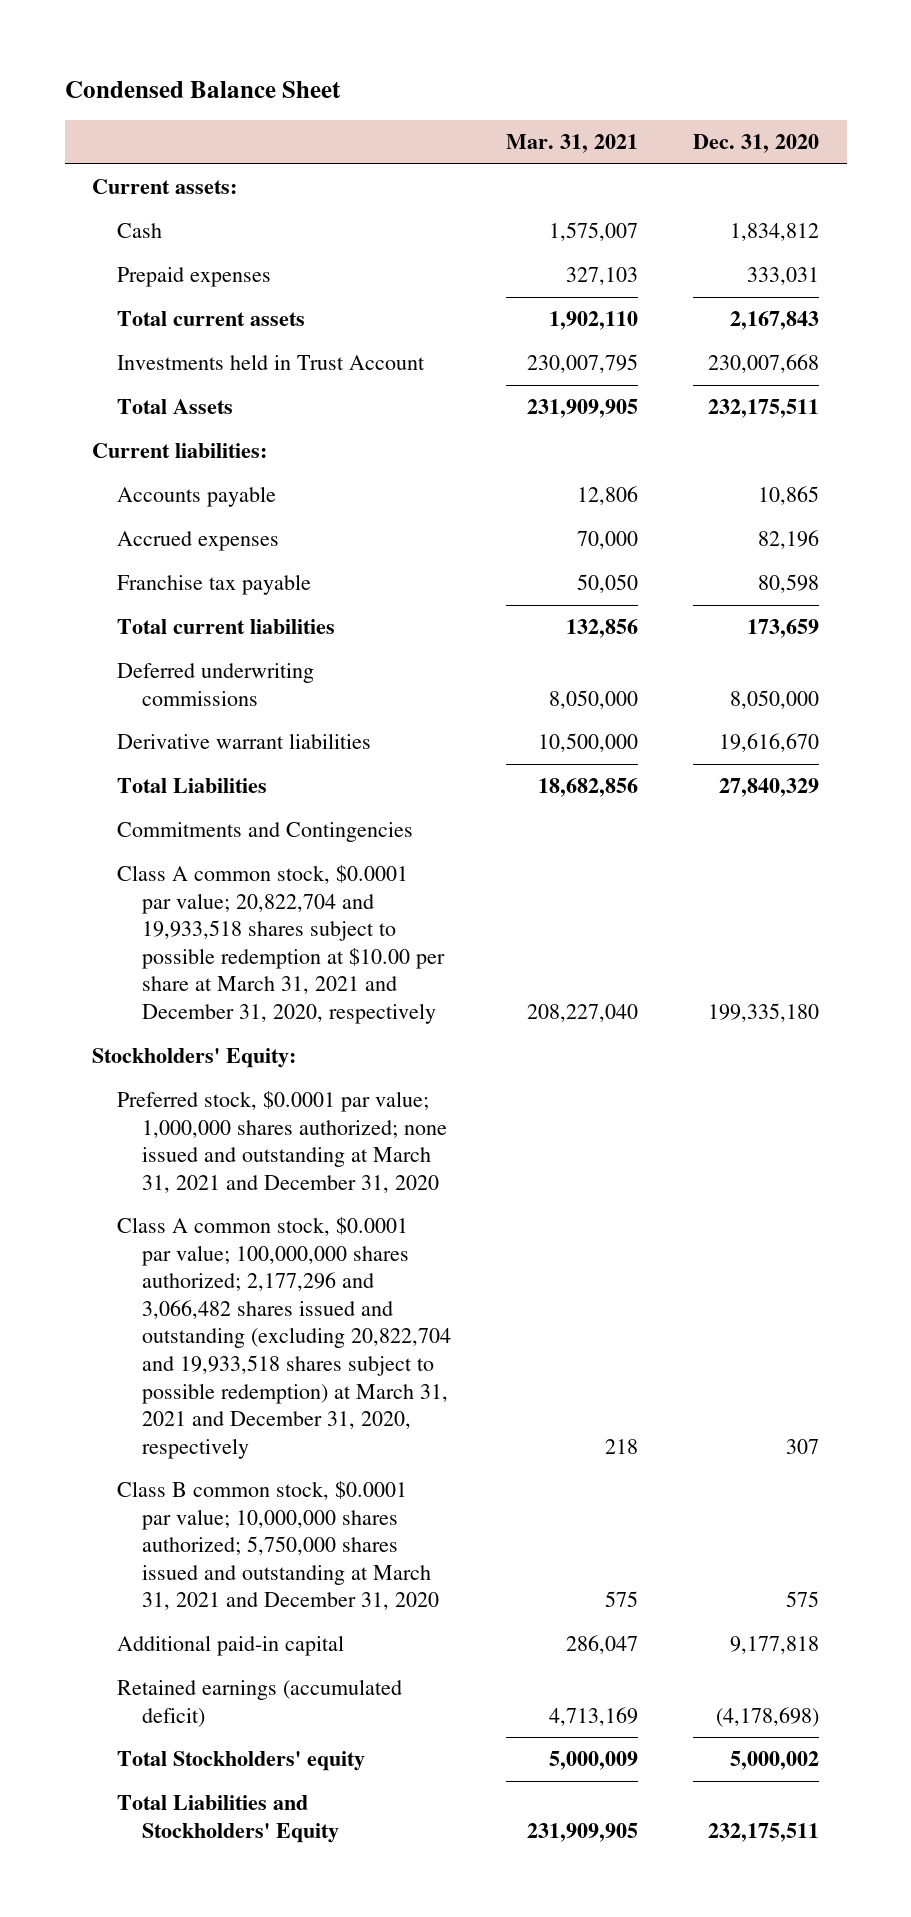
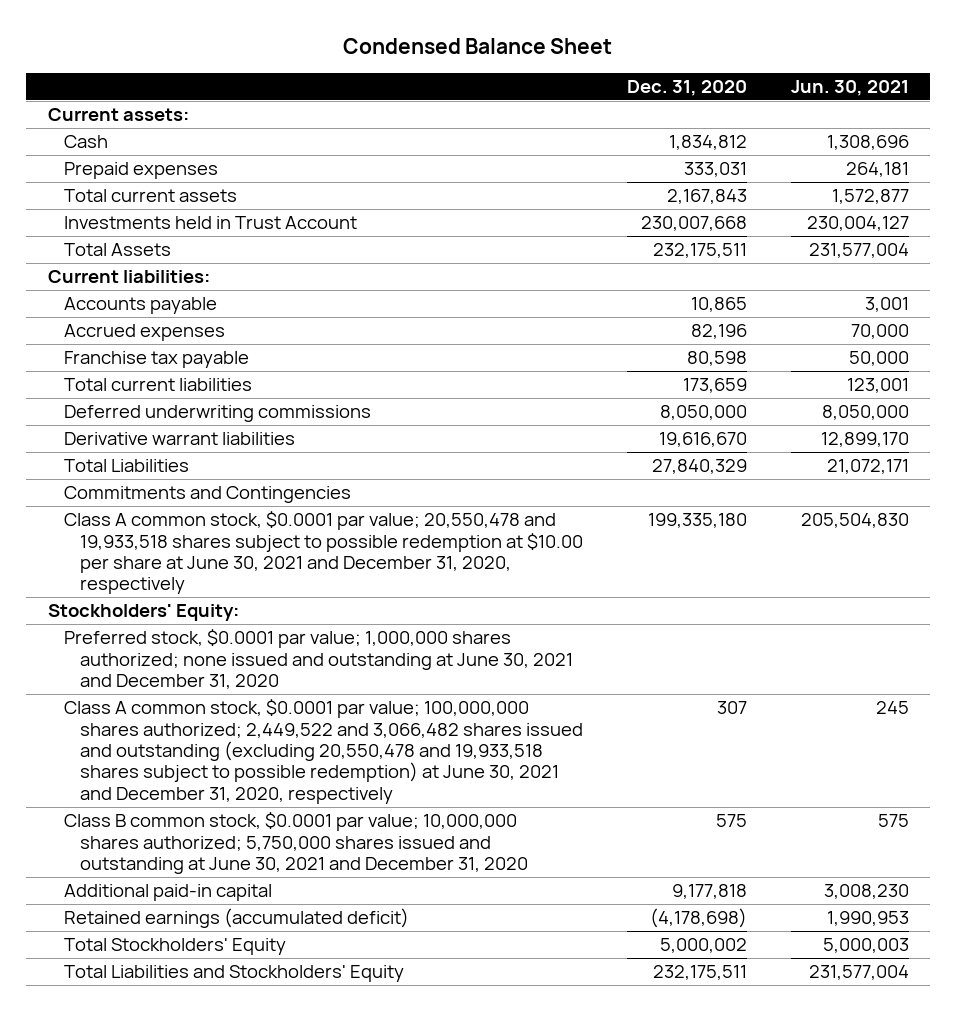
[506,134,639,154] Mar. 31, 2021 -> none
none -> [790,79,909,96] Jun. 30, 2021
[117,865,446,1024] Class A common stock, $0.0001 par value; 20,822,704 and 19,933,518 shares subject to possible redemption at $10.00 per share at March 31, 2021 and December 31, 2020, respectively -> [63,511,584,595] Class A common stock, $0.0001 par value; 20,550,478 and 19,933,518 shares subject to possible redemption at $10.00 per share at June 30, 2021 and December 31, 2020, respectively
[117,1091,448,1193] Preferred stock, $0.0001 par value; 1,000,000 shares authorized; none issued and outstanding at March 31, 2021 and December 31, 2020 -> [63,629,574,690] Preferred stock, $0.0001 par value; 1,000,000 shares authorized; none issued and outstanding at June 30, 2021 and December 31, 2020
[117,1217,452,1459] Class A common stock, $0.0001 par value; 100,000,000 shares authorized; 2,177,296 and 3,066,482 shares issued and outstanding (excluding 20,822,704 and 19,933,518 shares subject to possible redemption) at March 31, 2021 and December 31, 2020, respectively -> [63,699,584,804] Class A common stock, $0.0001 par value; 100,000,000 shares authorized; 2,449,522 and 3,066,482 shares issued and outstanding (excluding 20,550,478 and 19,933,518 shares subject to possible redemption) at June 30, 2021 and December 31, 2020, respectively
[117,1481,440,1611] Class B common stock, $0.0001 par value; 10,000,000 shares authorized; 5,750,000 shares issued and outstanding at March 31, 2021 and December 31, 2020 -> [63,812,529,875] Class B common stock, $0.0001 par value; 10,000,000 shares authorized; 5,750,000 shares issued and outstanding at June 30, 2021 and December 31, 2020
[117,1751,366,1772] Total Stockholders' equity -> [63,938,286,956] Total Stockholders' Equity

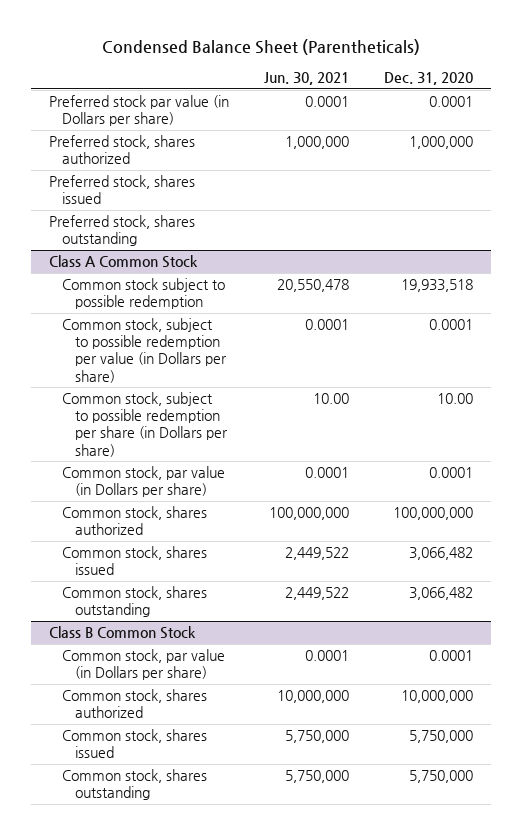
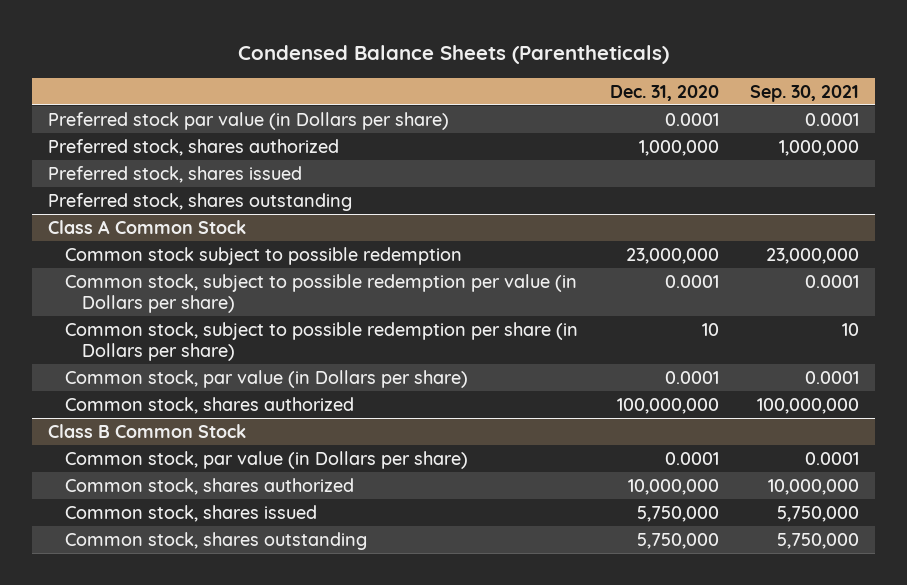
[101,39,420,56] Condensed Balance Sheet (Parentheticals) -> [237,45,669,65] Condensed Balance Sheets (Parentheticals)
[263,71,349,85] Jun. 30, 2021 -> none
none -> [750,84,860,102] Sep. 30, 2021
[401,279,474,293] 19,933,518 -> [625,247,719,264] 23,000,000
[437,393,474,405] 10.00 -> [701,322,719,336] 10
[61,546,207,576] Common stock, shares issued -> none
[61,586,207,618] Common stock, shares outstanding -> none

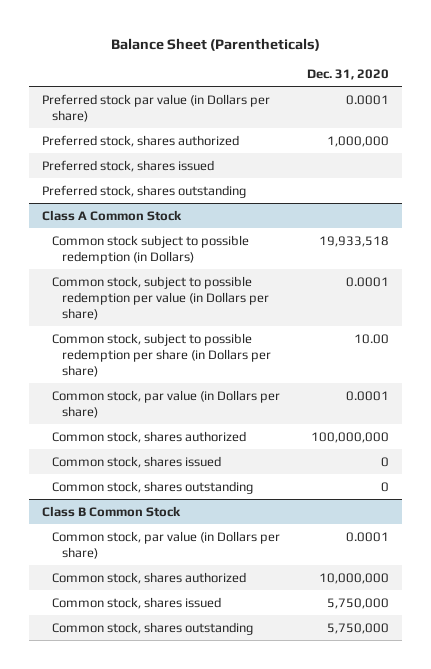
[237,45,669,65] Condensed Balance Sheets (Parentheticals) -> [110,37,320,51] Balance Sheet (Parentheticals)
[750,84,860,102] Sep. 30, 2021 -> none
[65,246,463,265] Common stock subject to possible redemption -> [52,234,250,264] Common stock subject to possible redemption (in Dollars)
[625,247,719,264] 23,000,000 -> [318,235,389,247] 19,933,518
[701,322,719,336] 10 -> [353,333,389,344] 10.00
none -> [52,455,222,468] Common stock, shares issued
none -> [52,480,254,494] Common stock, shares outstanding

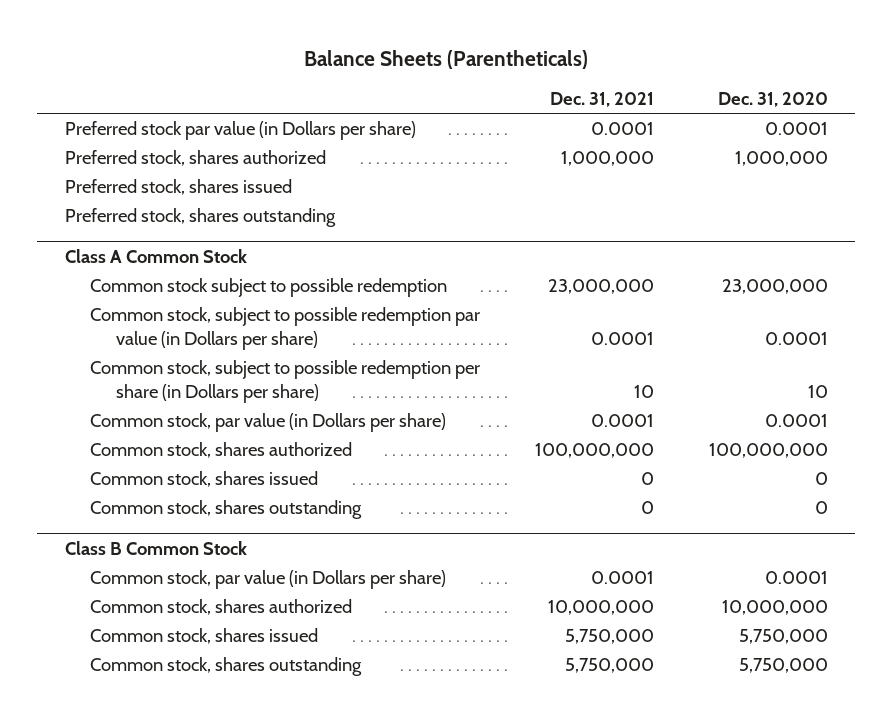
[110,37,320,51] Balance Sheet (Parentheticals) -> [304,49,589,69] Balance Sheets (Parentheticals)
none -> [550,92,655,108] Dec. 31, 2021
[52,234,250,264] Common stock subject to possible redemption (in Dollars) -> [90,277,448,297] Common stock subject to possible redemption
[318,235,389,247] 19,933,518 -> [721,278,828,294] 23,000,000
[52,275,270,320] Common stock, subject to possible redemption per value (in Dollars per share) -> [90,306,481,350] Common stock, subject to possible redemption par value (in Dollars per share)
[353,333,389,344] 10.00 -> [807,384,828,398] 10

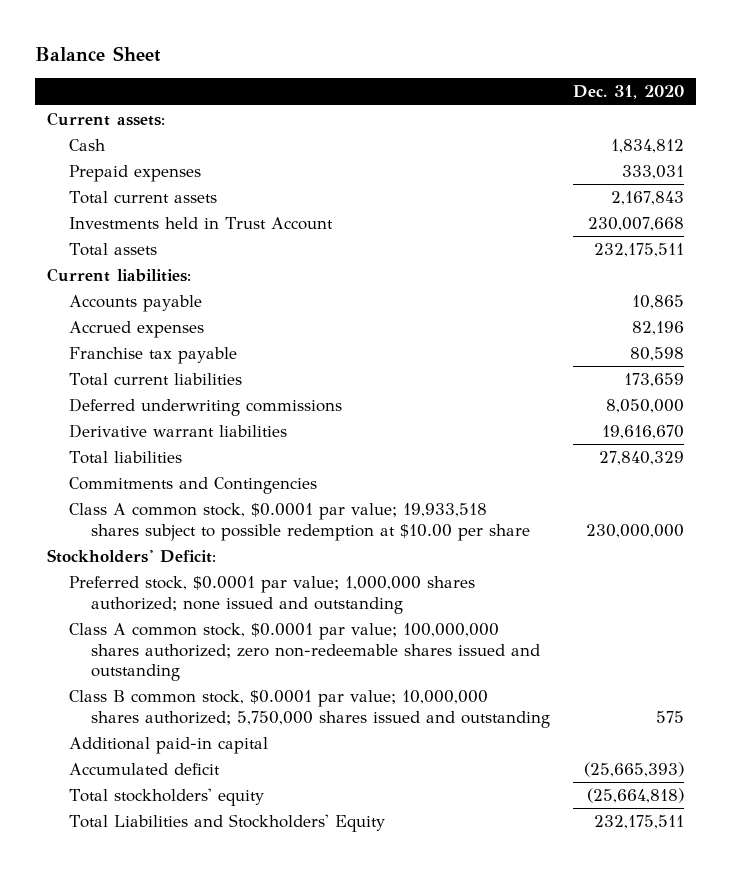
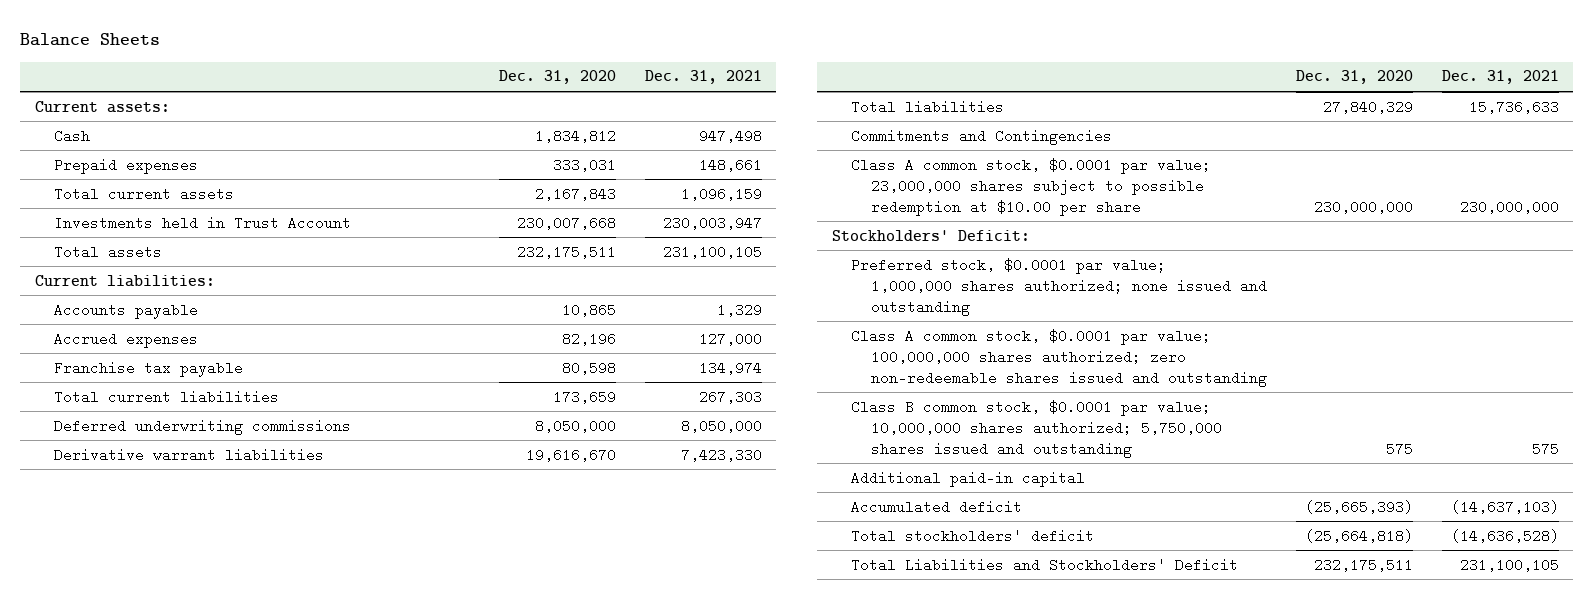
[35,46,162,63] Balance Sheet -> [20,33,161,47] Balance Sheets
none -> [644,70,762,85] Dec. 31, 2021
[69,503,531,541] Class A common stock, $0.0001 par value; 19,933,518 shares subject to possible redemption at $10.00 per share -> [851,157,1212,216] Class A common stock, $0.0001 par value; 23,000,000 shares subject to possible redemption at $10.00 per share
[69,788,265,807] Total stockholders' equity -> [851,528,1095,543] Total stockholders' deficit
[69,814,386,833] Total Liabilities and Stockholders' Equity -> [851,557,1239,572] Total Liabilities and Stockholders' Deficit

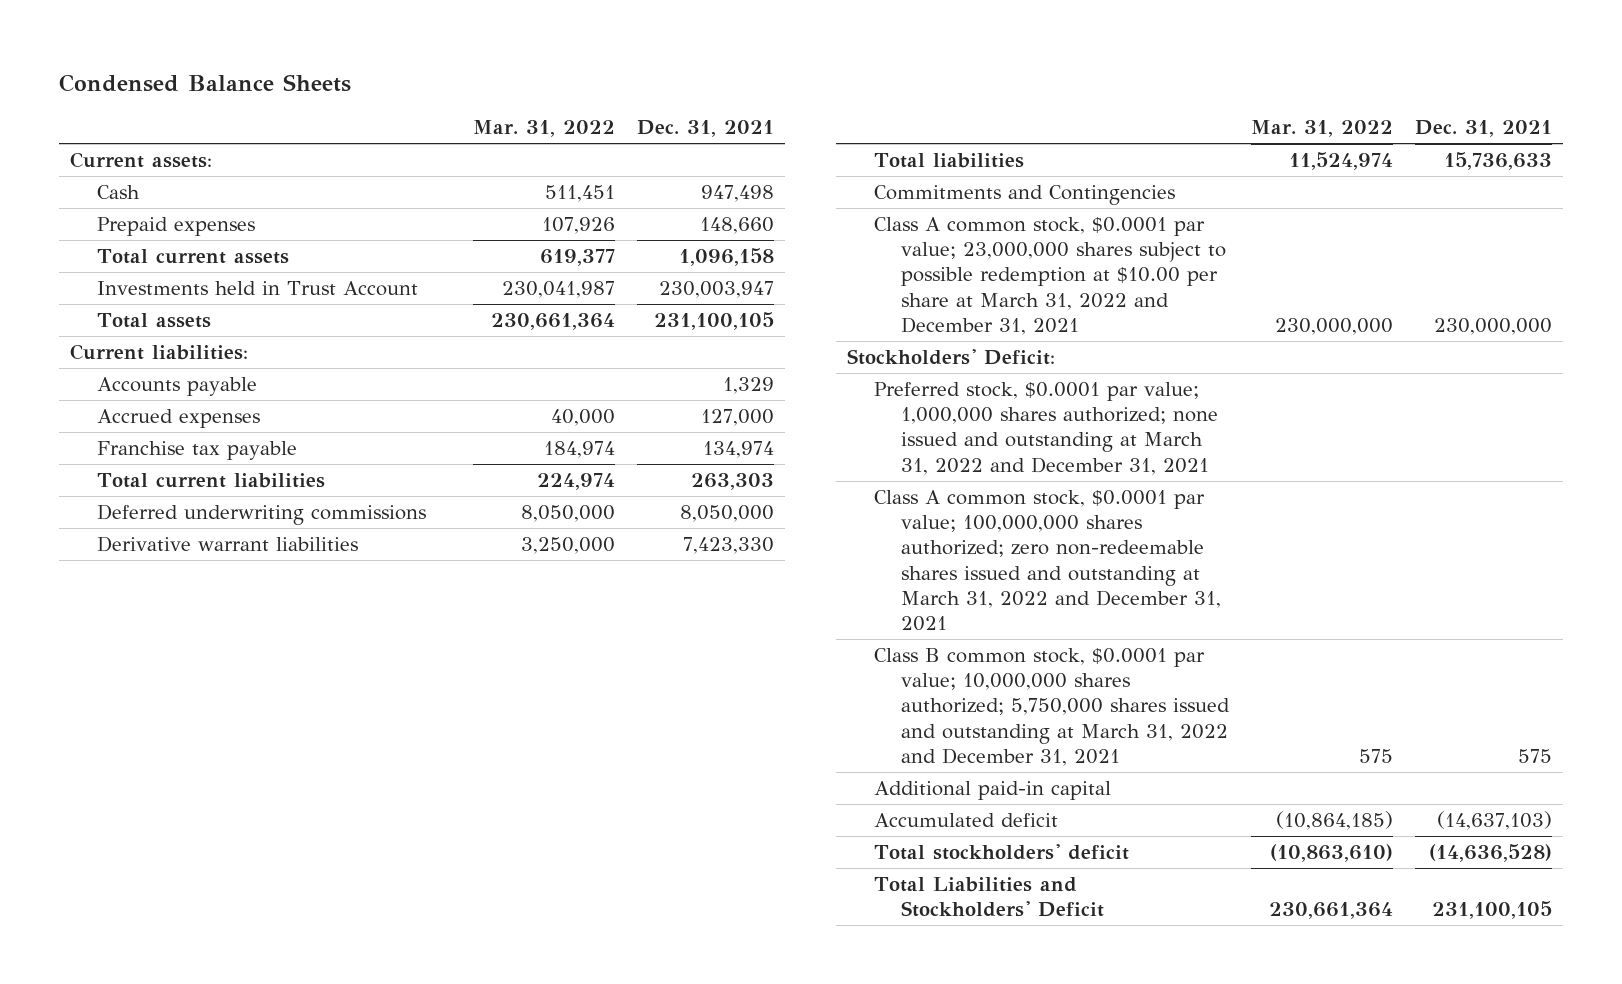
[20,33,161,47] Balance Sheets -> [58,73,351,92] Condensed Balance Sheets
[498,70,616,85] Dec. 31, 2020 -> none
none -> [473,120,616,138] Mar. 31, 2022
[698,157,762,172] 148,661 -> [700,217,775,235] 148,660
[680,186,762,201] 1,096,159 -> [679,248,775,267] 1,096,158
[698,389,762,404] 267,303 -> [691,473,775,491] 263,303
[851,157,1212,216] Class A common stock, $0.0001 par value; 23,000,000 shares subject to possible redemption at $10.00 per share -> [874,217,1227,335] Class A common stock, $0.0001 par value; 23,000,000 shares subject to possible redemption at $10.00 per share at March 31, 2022 and December 31, 2021
[851,257,1267,316] Preferred stock, $0.0001 par value; 1,000,000 shares authorized; none issued and outstanding -> [874,382,1219,475] Preferred stock, $0.0001 par value; 1,000,000 shares authorized; none issued and outstanding at March 31, 2022 and December 31, 2021
[851,328,1267,387] Class A common stock, $0.0001 par value; 100,000,000 shares authorized; zero non-redeemable shares issued and outstanding -> [874,490,1222,631] Class A common stock, $0.0001 par value; 100,000,000 shares authorized; zero non-redeemable shares issued and outstanding at March 31, 2022 and December 31, 2021
[851,399,1222,458] Class B common stock, $0.0001 par value; 10,000,000 shares authorized; 5,750,000 shares issued and outstanding -> [874,648,1231,766] Class B common stock, $0.0001 par value; 10,000,000 shares authorized; 5,750,000 shares issued and outstanding at March 31, 2022 and December 31, 2021

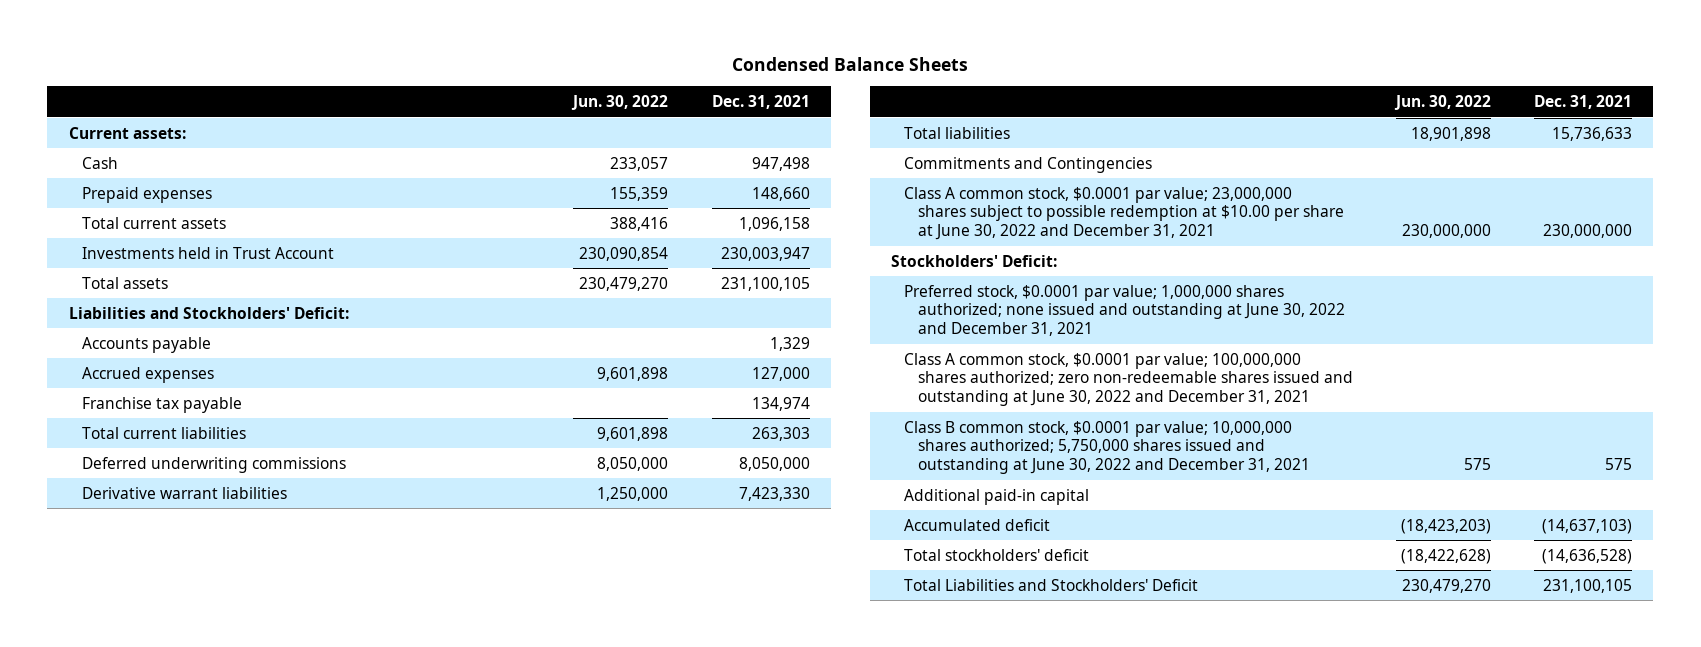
[473,120,616,138] Mar. 31, 2022 -> none
none -> [571,95,669,111] Jun. 30, 2022
[69,344,248,361] Current liabilities: -> none
none -> [68,306,349,319] Liabilities and Stockholders' Deficit:
[874,217,1227,335] Class A common stock, $0.0001 par value; 23,000,000 shares subject to possible redemption at $10.00 per share at March 31, 2022 and December 31, 2021 -> [904,186,1344,240] Class A common stock, $0.0001 par value; 23,000,000 shares subject to possible redemption at $10.00 per share at June 30, 2022 and December 31, 2021
[874,382,1219,475] Preferred stock, $0.0001 par value; 1,000,000 shares authorized; none issued and outstanding at March 31, 2022 and December 31, 2021 -> [904,284,1345,336] Preferred stock, $0.0001 par value; 1,000,000 shares authorized; none issued and outstanding at June 30, 2022 and December 31, 2021
[874,490,1222,631] Class A common stock, $0.0001 par value; 100,000,000 shares authorized; zero non-redeemable shares issued and outstanding at March 31, 2022 and December 31, 2021 -> [904,352,1353,406] Class A common stock, $0.0001 par value; 100,000,000 shares authorized; zero non-redeemable shares issued and outstanding at June 30, 2022 and December 31, 2021
[874,648,1231,766] Class B common stock, $0.0001 par value; 10,000,000 shares authorized; 5,750,000 shares issued and outstanding at March 31, 2022 and December 31, 2021 -> [904,420,1310,474] Class B common stock, $0.0001 par value; 10,000,000 shares authorized; 5,750,000 shares issued and outstanding at June 30, 2022 and December 31, 2021

